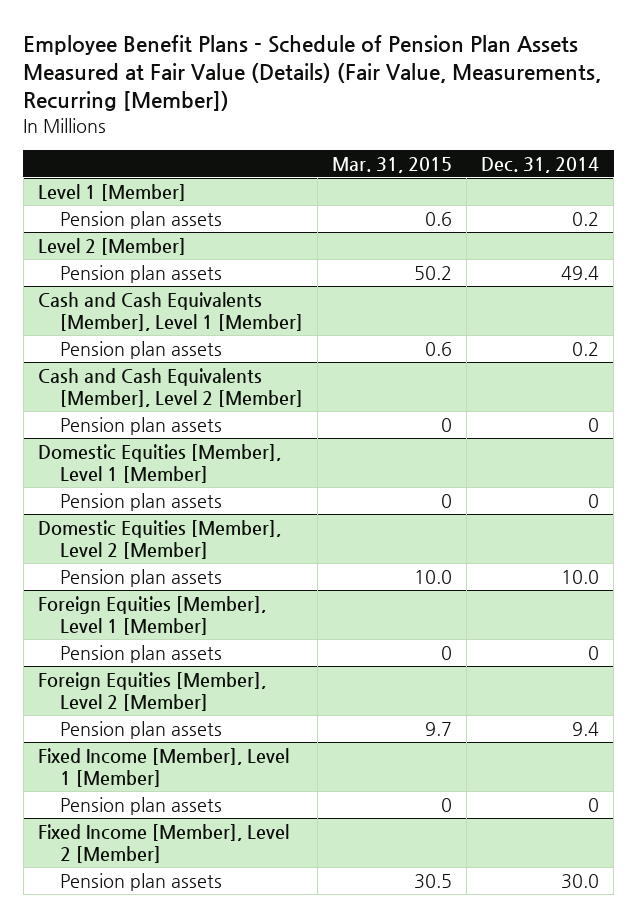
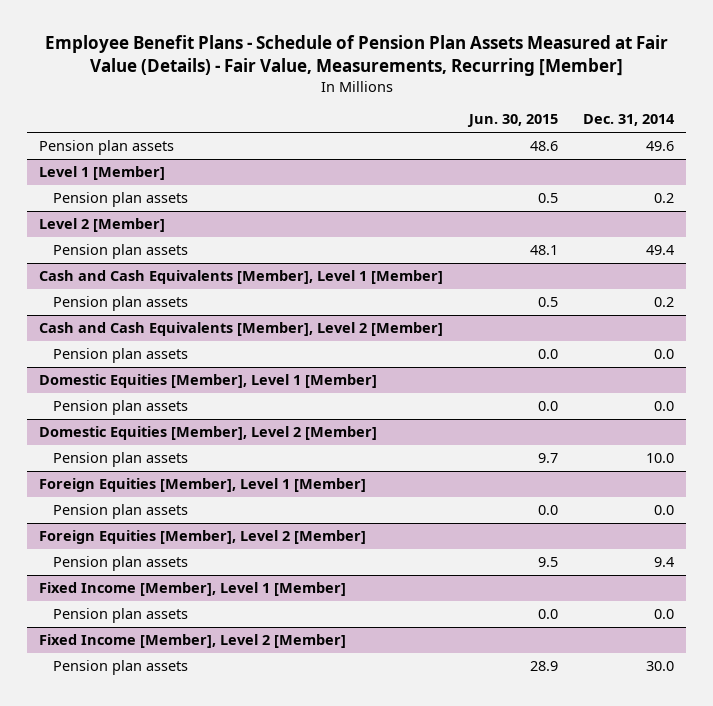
[23,35,602,112] Employee Benefit Plans - Schedule of Pension Plan Assets Measured at Fair Value (Details) (Fair Value, Measurements, Recurring [Member]) -> [44,35,668,77] Employee Benefit Plans - Schedule of Pension Plan Assets Measured at Fair Value (Details) - Fair Value, Measurements, Recurring [Member]
[332,156,453,173] Mar. 31, 2015 -> none
none -> [466,114,558,128] Jun. 30, 2015
none -> [39,140,175,156] Pension plan assets
[588,417,600,432] 0 -> [653,349,674,360] 0.0
[588,493,600,508] 0 -> [653,401,674,412] 0.0
[588,645,600,660] 0 -> [653,505,674,516] 0.0
[588,797,600,812] 0 -> [653,609,674,620] 0.0

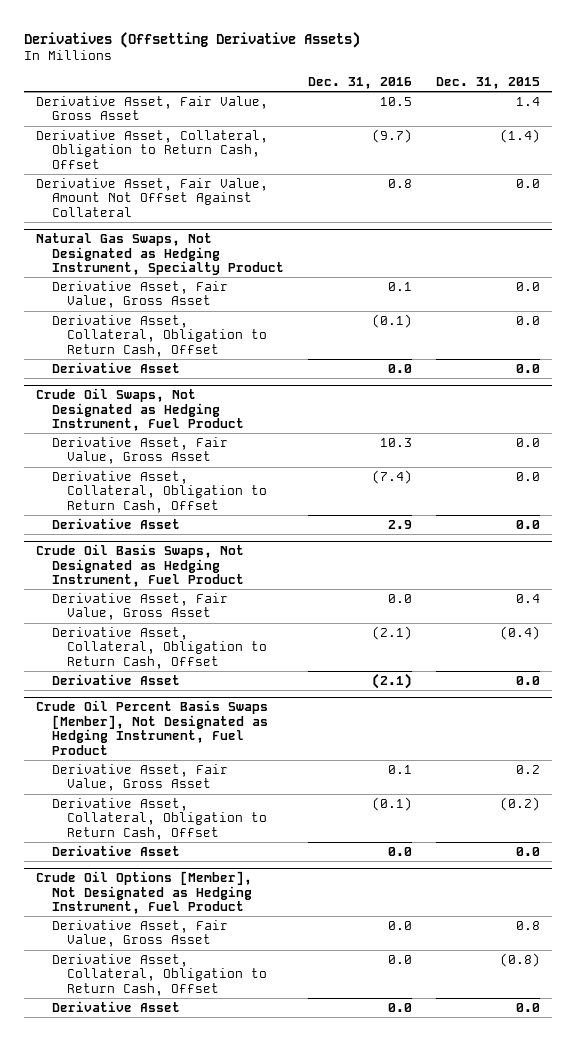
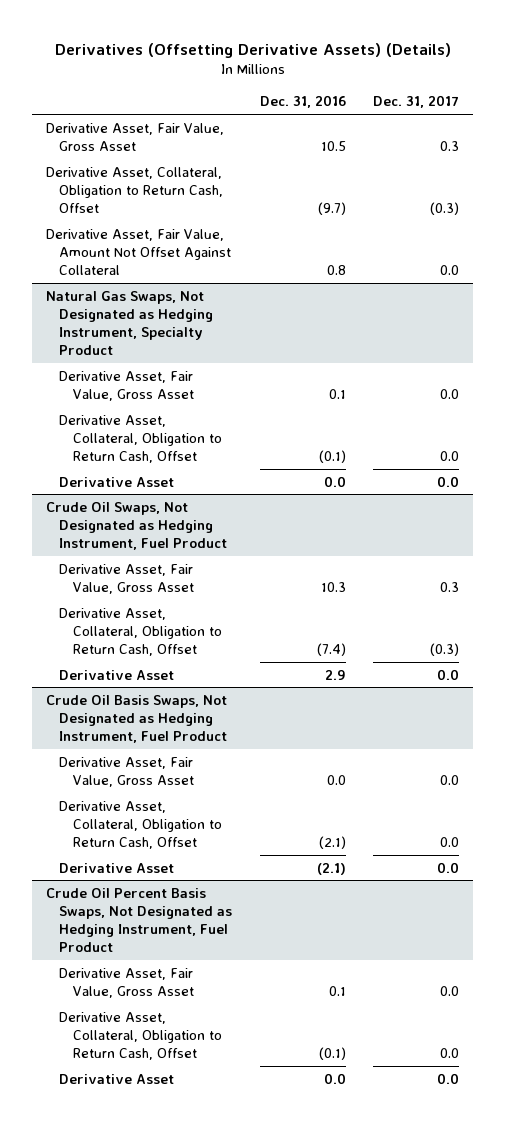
[24,31,361,48] Derivatives (Offsetting Derivative Assets) -> [54,42,451,58] Derivatives (Offsetting Derivative Assets) (Details)
[435,77,540,90] Dec. 31, 2015 -> none
none -> [373,95,460,109] Dec. 31, 2017
[36,700,269,755] Crude Oil Percent Basis Swaps [Member], Not Designated as Hedging Instrument, Fuel Product -> [46,887,233,952] Crude Oil Percent Basis Swaps, Not Designated as Hedging Instrument, Fuel Product
[36,871,253,915] Crude Oil Options [Member], Not Designated as Hedging Instrument, Fuel Product -> none
[51,919,228,948] Derivative Asset, Fair Value, Gross Asset -> none
[51,953,268,996] Derivative Asset, Collateral, Obligation to Return Cash, Offset -> none
[51,1000,180,1012] Derivative Asset -> none

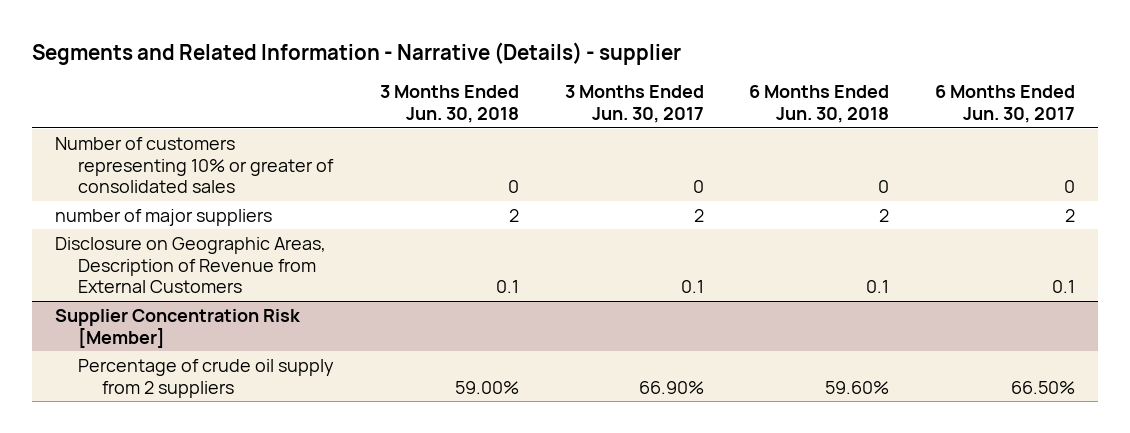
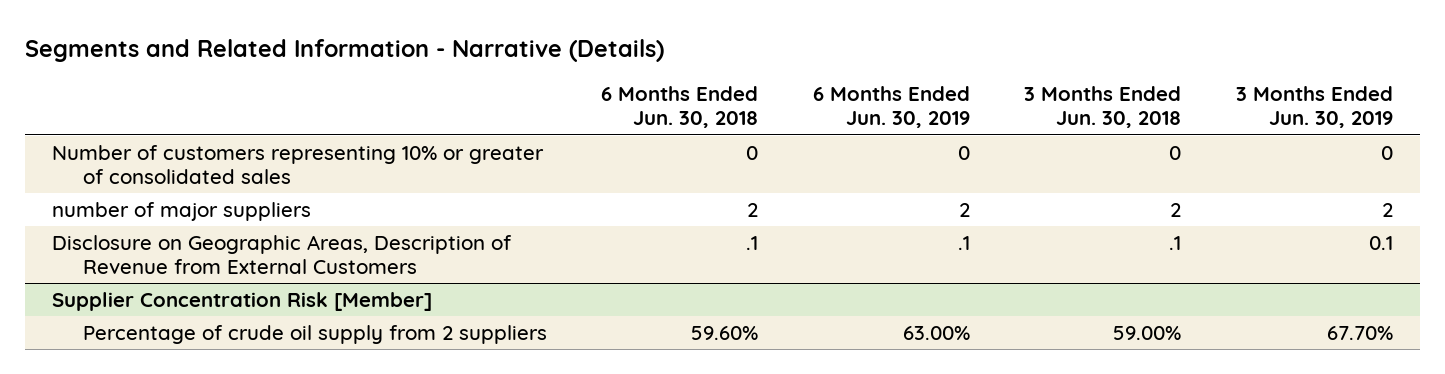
[32,41,682,65] Segments and Related Information - Narrative (Details) - supplier -> [25,38,665,62] Segments and Related Information - Narrative (Details)
[564,85,704,124] 3 Months Ended Jun. 30, 2017 -> none
[934,85,1075,124] 6 Months Ended Jun. 30, 2017 -> none
none -> [812,85,970,129] 6 Months Ended Jun. 30, 2019
none -> [1235,85,1393,129] 3 Months Ended Jun. 30, 2019
[495,280,519,294] 0.1 -> [1169,235,1182,250] .1
[866,280,890,294] 0.1 -> [746,235,759,250] .1

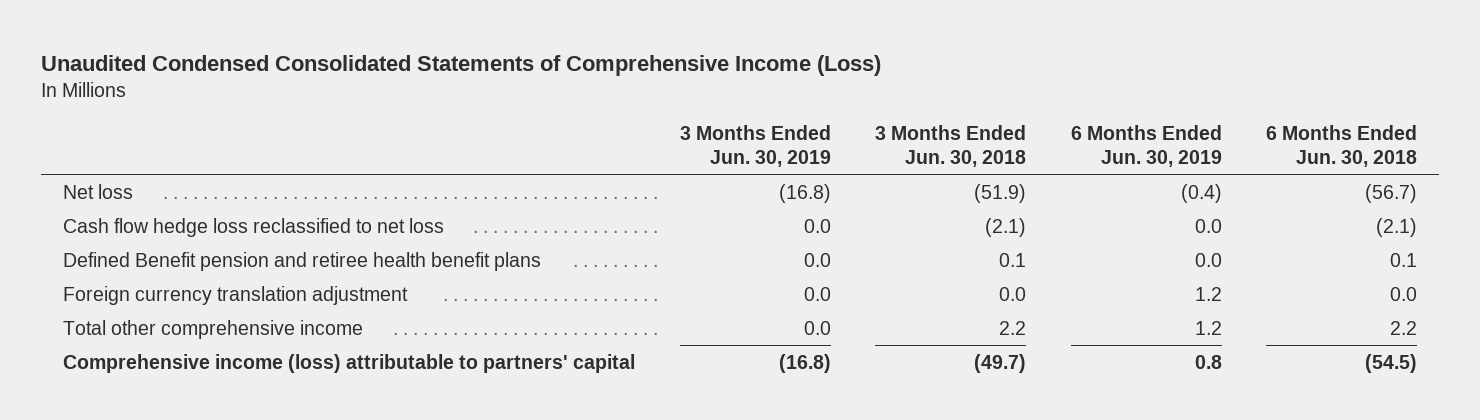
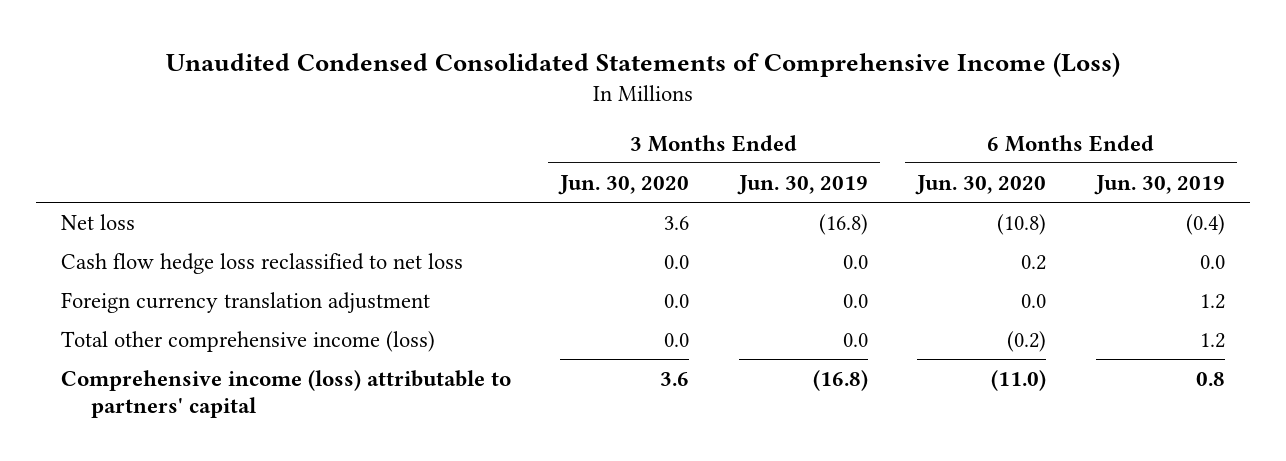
[875,125,1027,168] 3 Months Ended Jun. 30, 2018 -> none
[1265,125,1417,168] 6 Months Ended Jun. 30, 2018 -> none
none -> [558,174,690,195] Jun. 30, 2020
none -> [915,174,1047,195] Jun. 30, 2020
[63,251,542,271] Defined Benefit pension and retiree health benefit plans -> none
[63,319,364,339] Total other comprehensive income -> [60,330,435,352] Total other comprehensive income (loss)

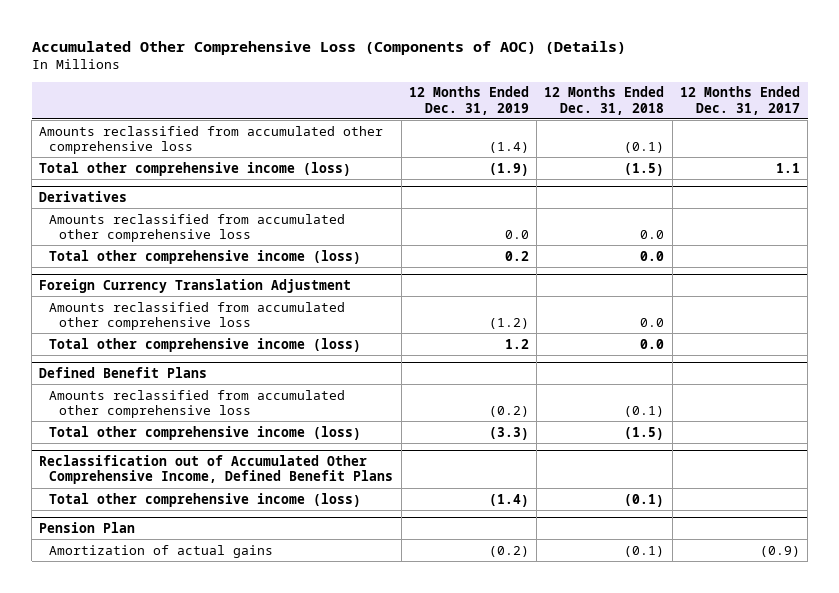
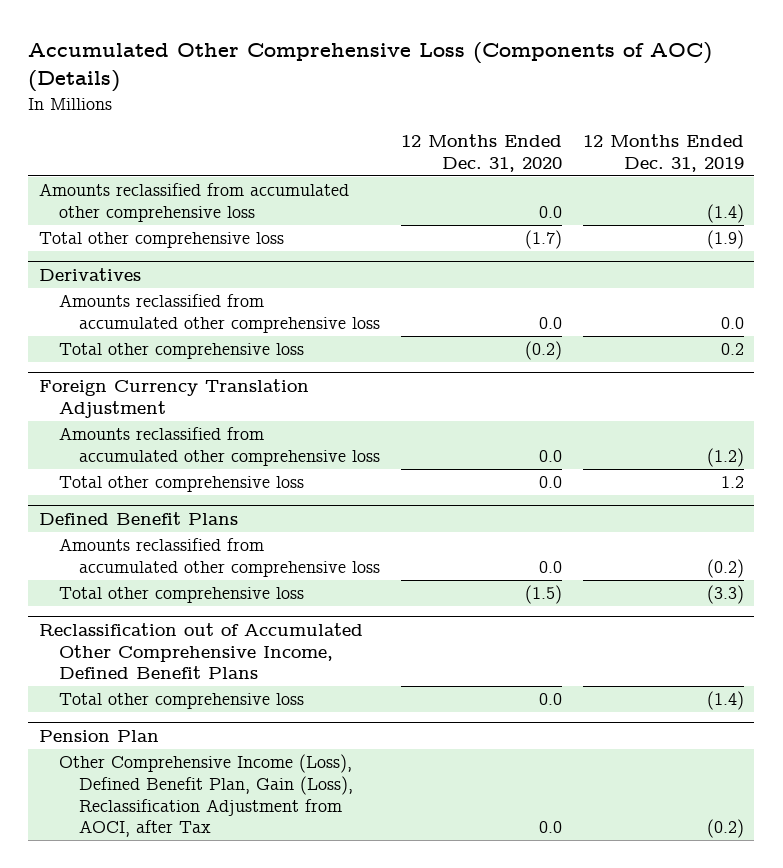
[544,86,665,115] 12 Months Ended Dec. 31, 2018 -> none
[679,86,800,115] 12 Months Ended Dec. 31, 2017 -> none
none -> [401,134,563,172] 12 Months Ended Dec. 31, 2020
[39,161,352,176] Total other comprehensive income (loss) -> [38,232,284,249] Total other comprehensive loss
[49,249,362,264] Total other comprehensive income (loss) -> [59,343,305,360] Total other comprehensive loss
[49,337,362,352] Total other comprehensive income (loss) -> [59,476,305,493] Total other comprehensive loss
[49,425,362,440] Total other comprehensive income (loss) -> [59,587,305,604] Total other comprehensive loss
[49,492,362,507] Total other comprehensive income (loss) -> [59,693,305,710] Total other comprehensive loss
[49,544,274,558] Amortization of actual gains -> [59,754,354,838] Other Comprehensive Income (Loss), Defined Benefit Plan, Gain (Loss), Reclassification Adjustment from AOCI, after Tax

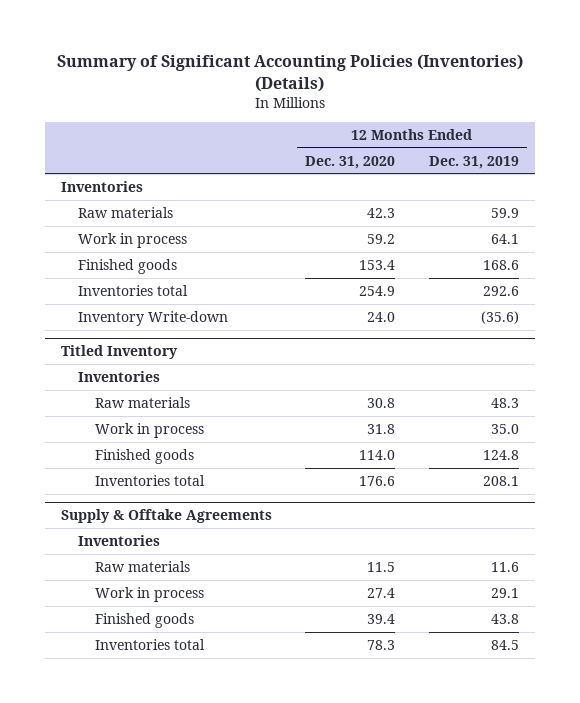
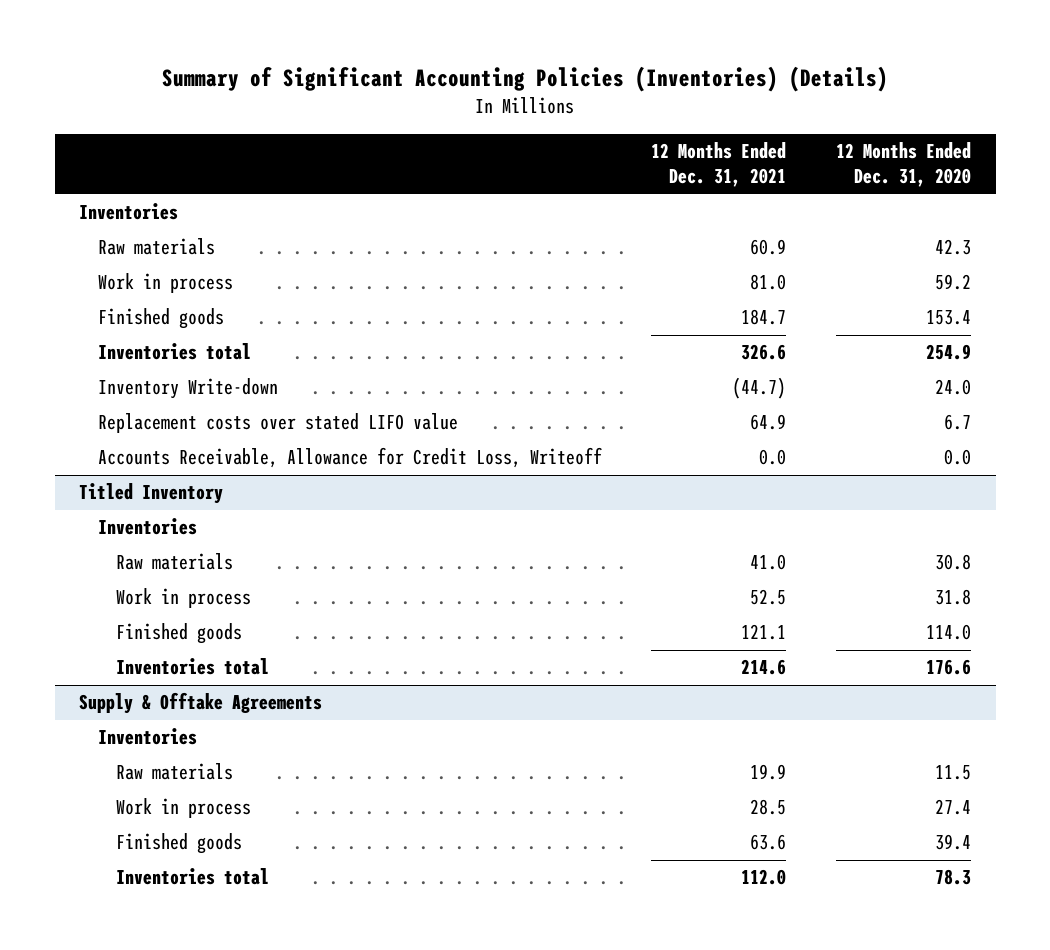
[428,155,519,169] Dec. 31, 2019 -> none
none -> [651,141,787,188] 12 Months Ended Dec. 31, 2021
none -> [97,413,458,434] Replacement costs over stated LIFO value
none -> [97,447,602,469] Accounts Receivable, Allowance for Credit Loss, Writeoff

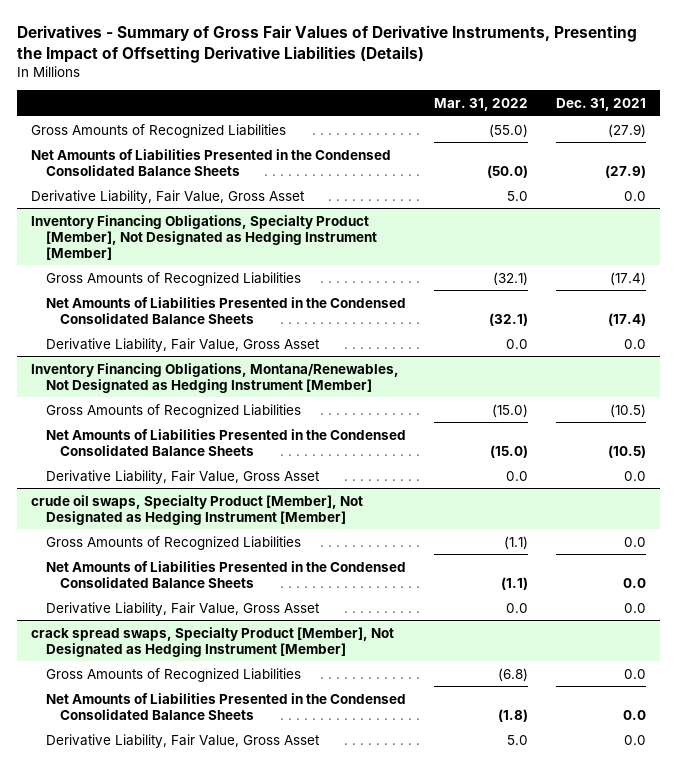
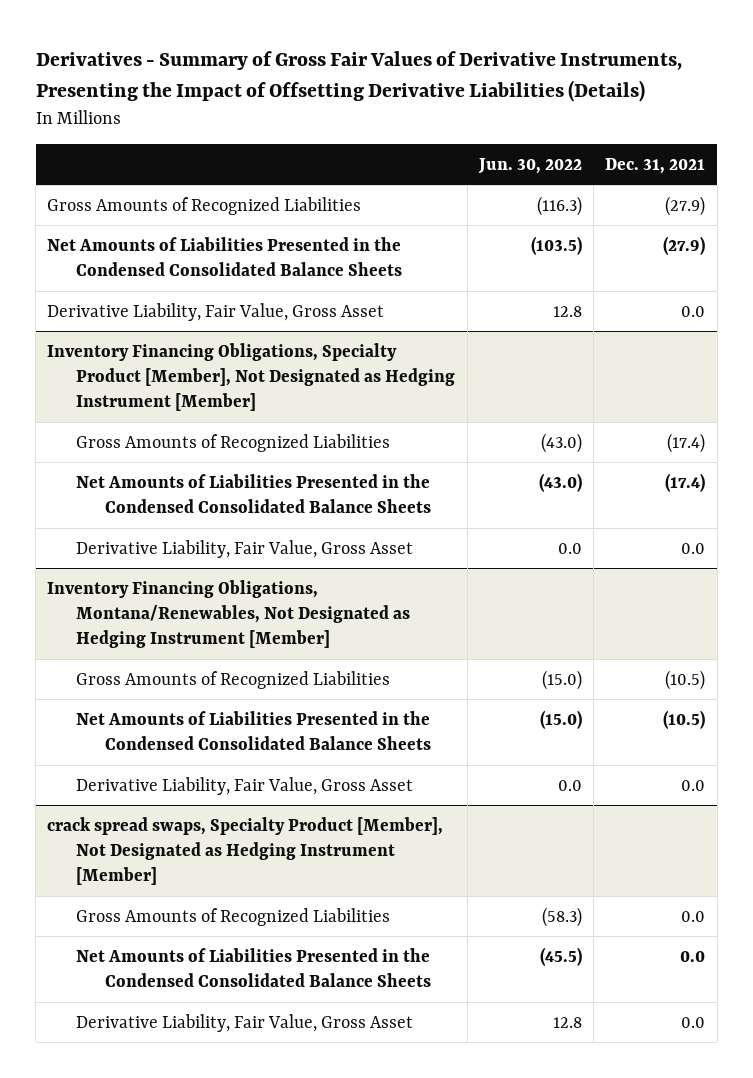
[434,97,529,111] Mar. 31, 2022 -> none
none -> [477,157,582,174] Jun. 30, 2022
[31,494,364,525] crude oil swaps, Specialty Product [Member], Not Designated as Hedging Instrument [Member] -> none
[45,535,301,550] Gross Amounts of Recognized Liabilities -> none
[45,560,406,588] Net Amounts of Liabilities Presented in the Condensed Consolidated Balance Sheets -> none
[45,601,320,616] Derivative Liability, Fair Value, Gross Asset -> none

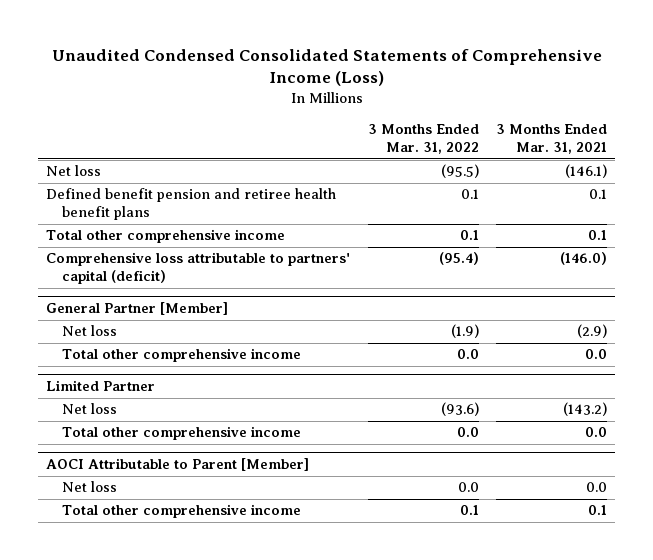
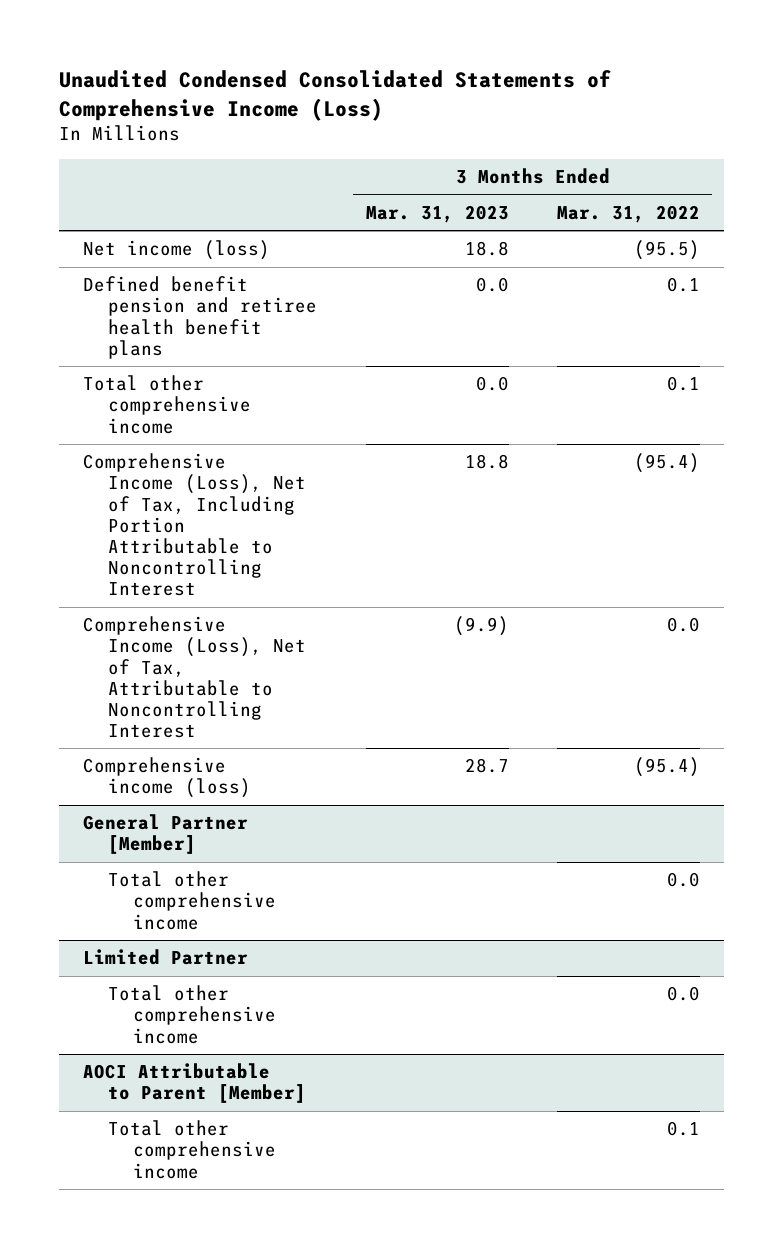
[495,124,607,155] 3 Months Ended Mar. 31, 2021 -> none
none -> [365,204,509,223] Mar. 31, 2023
[46,165,102,177] Net loss -> [82,240,270,261] Net income (loss)
none -> [82,453,307,597] Comprehensive Income (Loss), Net of Tax, Including Portion Attributable to Noncontrolling Interest
none -> [82,616,307,738] Comprehensive Income (Loss), Net of Tax, Attributable to Noncontrolling Interest
[46,252,351,285] Comprehensive loss attributable to partners' capital (deficit) -> [82,757,252,799] Comprehensive income (loss)
[61,325,117,337] Net loss -> none
[61,403,117,415] Net loss -> none
[61,481,117,493] Net loss -> none

